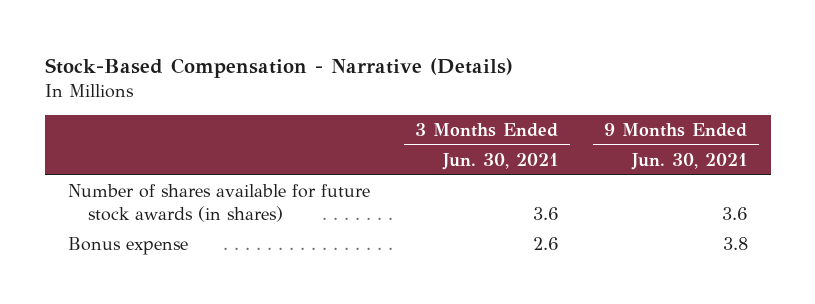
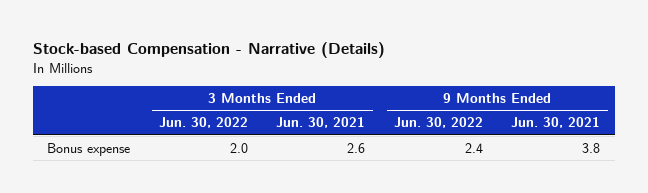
[44,57,513,78] Stock-Based Compensation - Narrative (Details) -> [33,42,386,59] Stock-based Compensation - Narrative (Details)
none -> [158,117,248,129] Jun. 30, 2022
none -> [393,117,483,129] Jun. 30, 2022
[67,184,370,223] Number of shares available for future stock awards (in shares) -> none

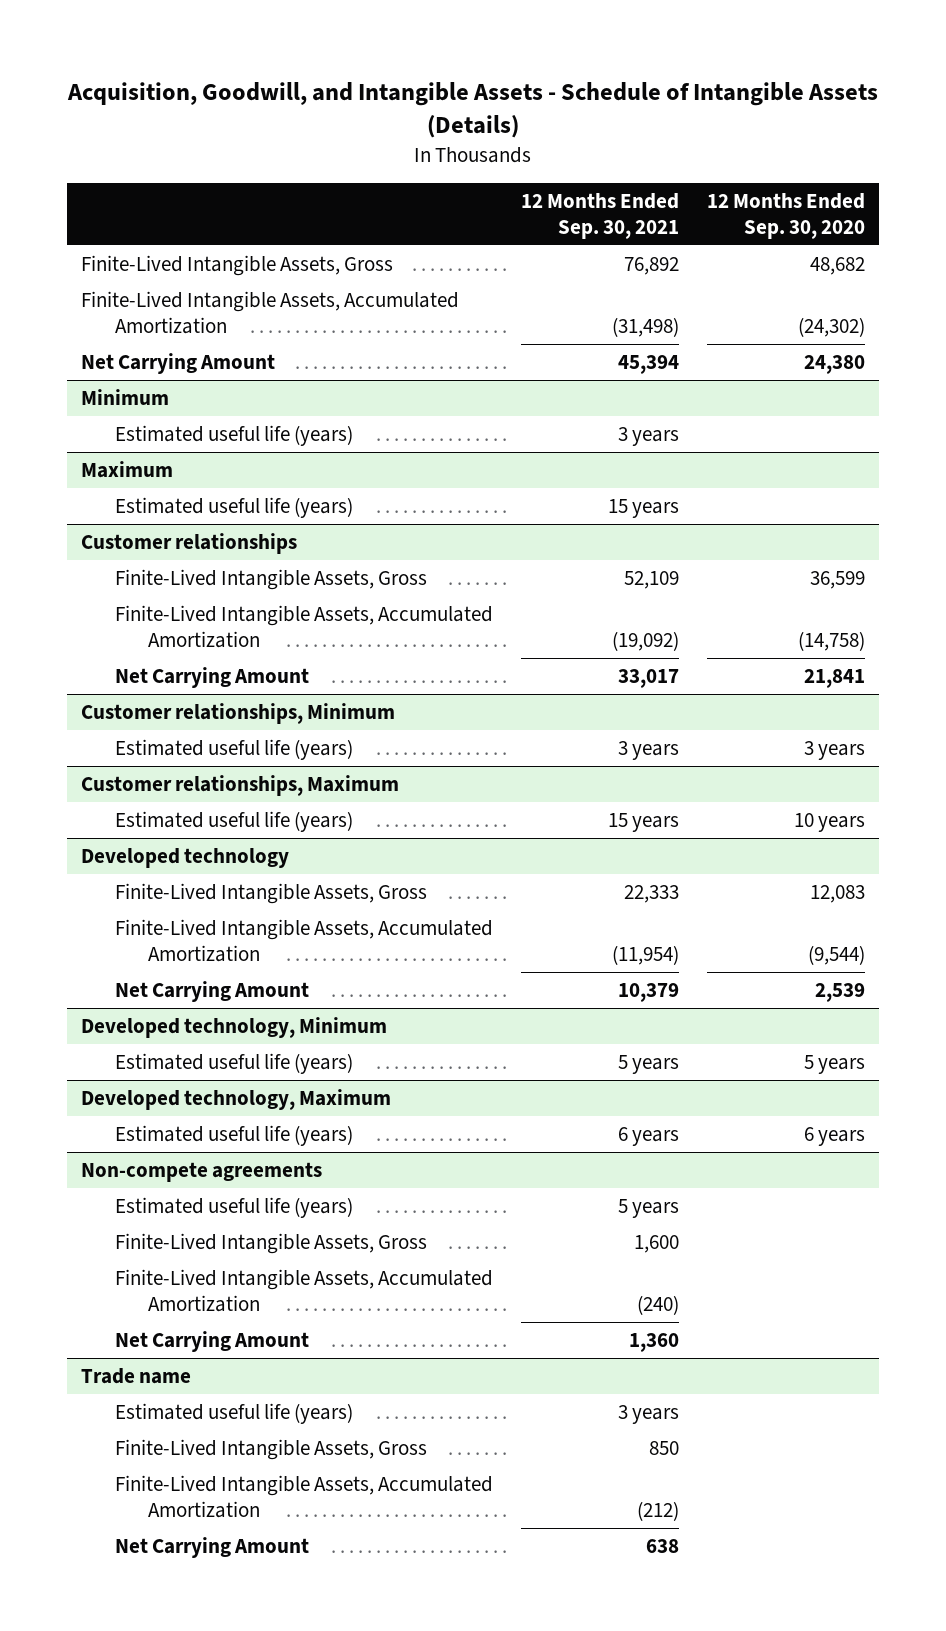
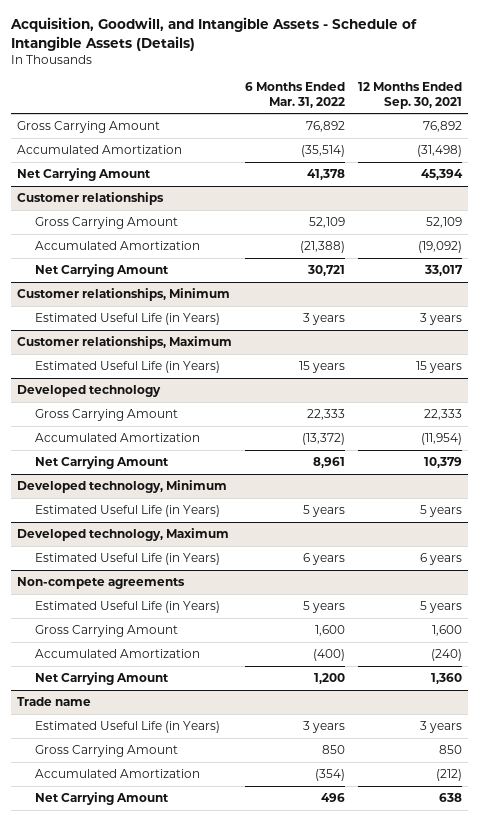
[706,192,865,239] 12 Months Ended Sep. 30, 2020 -> none
none -> [244,82,345,108] 6 Months Ended Mar. 31, 2022
[81,254,394,276] Finite-Lived Intangible Assets, Gross -> [17,120,161,133] Gross Carrying Amount
[81,290,460,335] Finite-Lived Intangible Assets, Accumulated Amortization -> [17,144,183,154] Accumulated Amortization
[81,388,170,405] Minimum -> none
[114,424,353,446] Estimated useful life (years) -> none
[81,460,174,478] Maximum -> none
[114,496,353,518] Estimated useful life (years) -> none
[114,568,427,590] Finite-Lived Intangible Assets, Gross -> [34,216,178,229] Gross Carrying Amount
[114,604,493,649] Finite-Lived Intangible Assets, Accumulated Amortization -> [34,240,200,250] Accumulated Amortization
[114,738,353,760] Estimated useful life (years) -> [34,312,220,325] Estimated Useful Life (in Years)
[114,810,353,832] Estimated useful life (years) -> [34,360,220,373] Estimated Useful Life (in Years)
[114,882,427,904] Finite-Lived Intangible Assets, Gross -> [34,408,178,421] Gross Carrying Amount
[114,918,493,963] Finite-Lived Intangible Assets, Accumulated Amortization -> [34,432,200,442] Accumulated Amortization
[114,1052,353,1074] Estimated useful life (years) -> [34,504,220,517] Estimated Useful Life (in Years)
[114,1124,353,1146] Estimated useful life (years) -> [34,552,220,565] Estimated Useful Life (in Years)
[114,1196,353,1218] Estimated useful life (years) -> [34,600,220,613] Estimated Useful Life (in Years)
[114,1232,427,1254] Finite-Lived Intangible Assets, Gross -> [34,624,178,637] Gross Carrying Amount
[114,1268,493,1313] Finite-Lived Intangible Assets, Accumulated Amortization -> [34,648,200,658] Accumulated Amortization
[114,1402,353,1424] Estimated useful life (years) -> [34,720,220,733] Estimated Useful Life (in Years)
[114,1438,427,1460] Finite-Lived Intangible Assets, Gross -> [34,744,178,757] Gross Carrying Amount
[114,1474,493,1519] Finite-Lived Intangible Assets, Accumulated Amortization -> [34,768,200,778] Accumulated Amortization

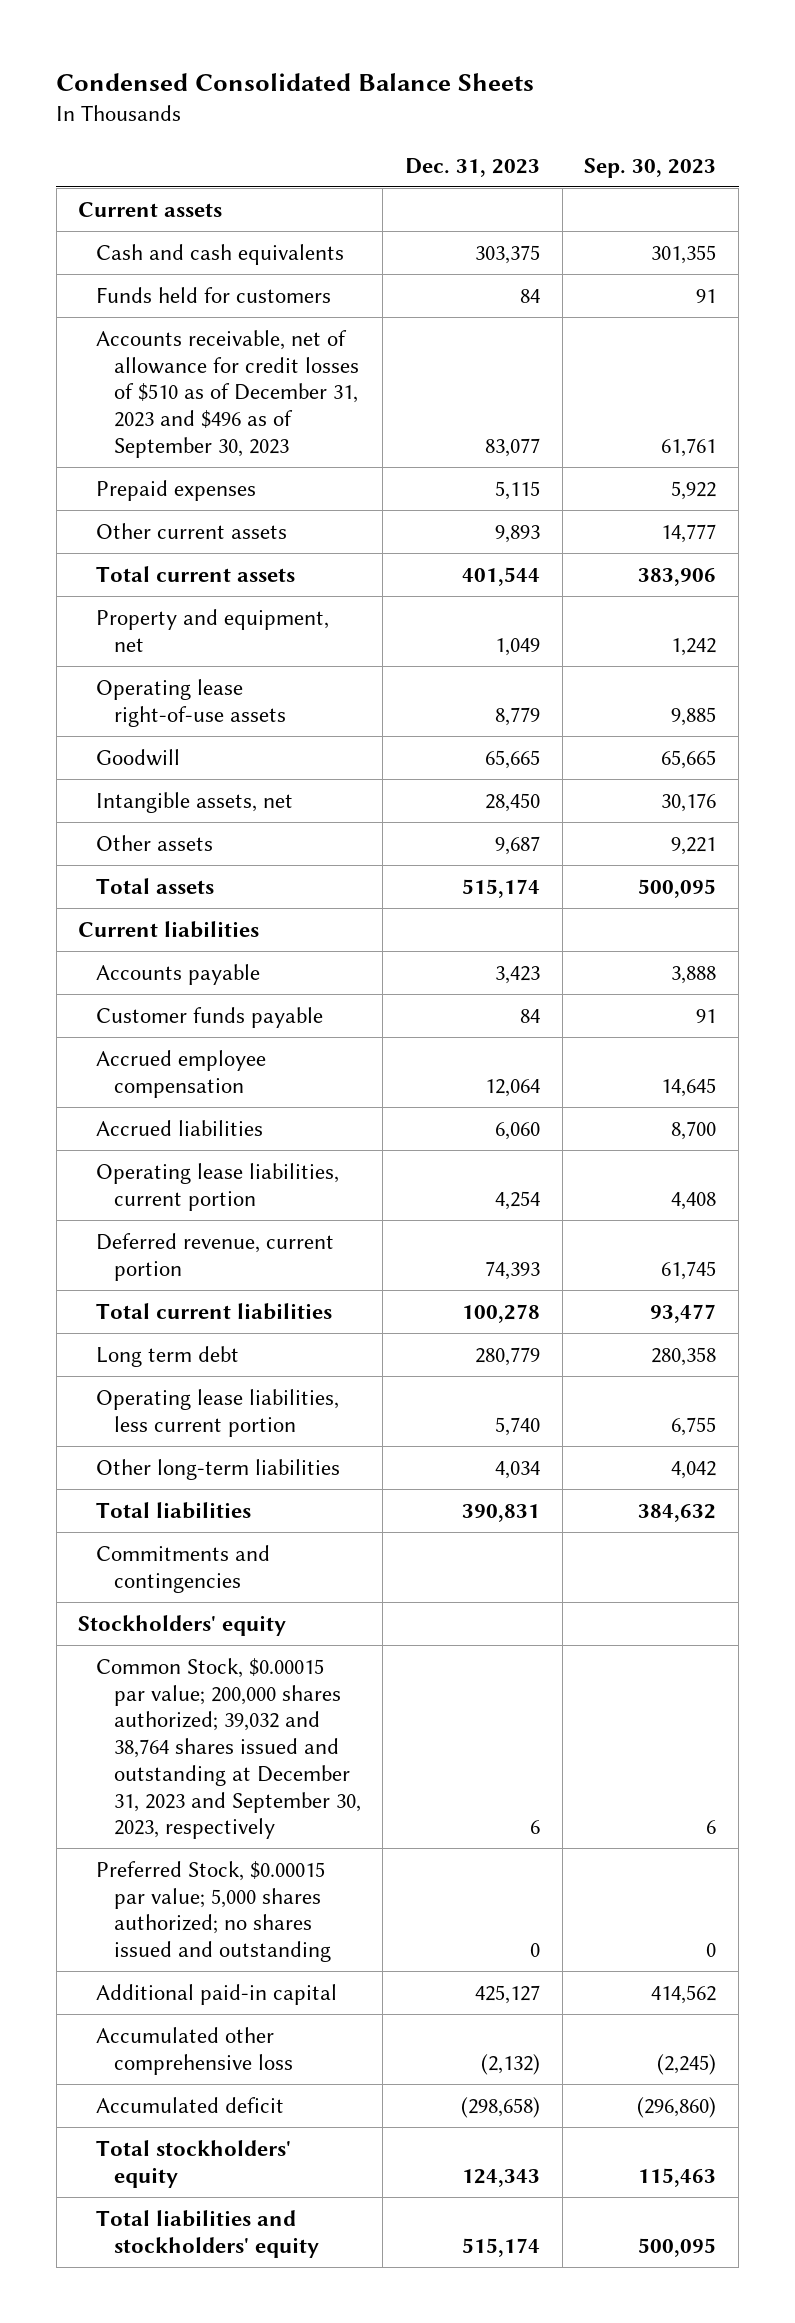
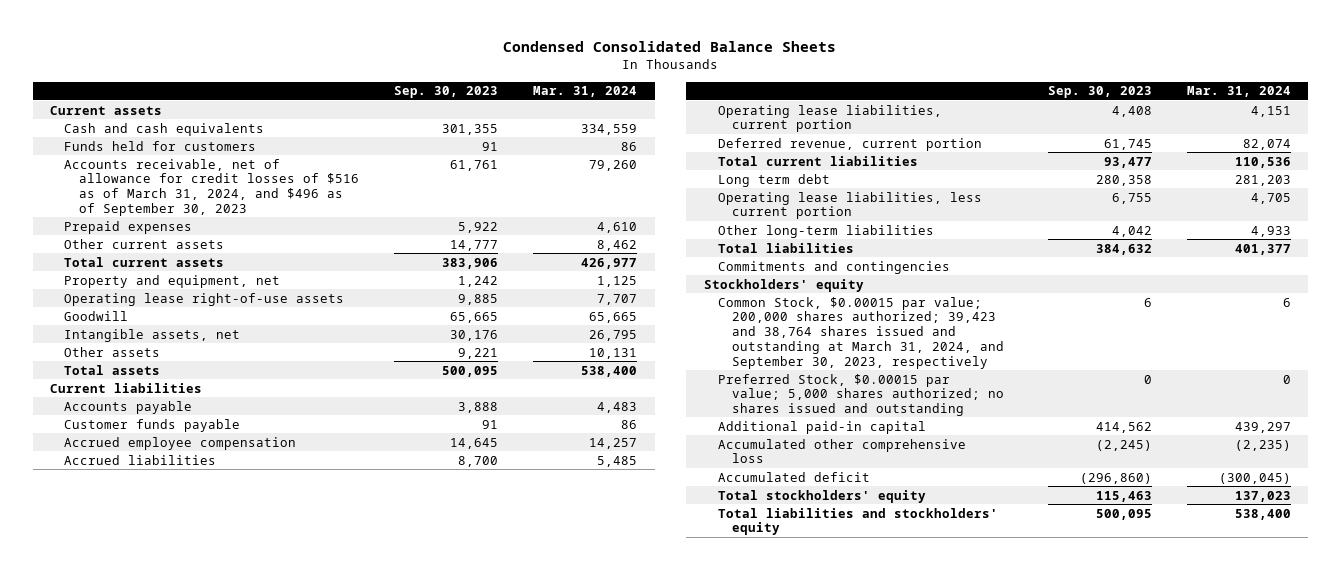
[405,157,541,177] Dec. 31, 2023 -> none
none -> [533,86,638,98] Mar. 31, 2024
[96,329,359,458] Accounts receivable, net of allowance for credit losses of $510 as of December 31, 2023 and $496 as of September 30, 2023 -> [64,158,359,216] Accounts receivable, net of allowance for credit losses of $516 as of March 31, 2024, and $496 as of September 30, 2023
[96,1657,361,1840] Common Stock, $0.00015 par value; 200,000 shares authorized; 39,032 and 38,764 shares issued and outstanding at December 31, 2023 and September 30, 2023, respectively -> [718,296,1005,369] Common Stock, $0.00015 par value; 200,000 shares authorized; 39,423 and 38,764 shares issued and outstanding at March 31, 2024, and September 30, 2023, respectively

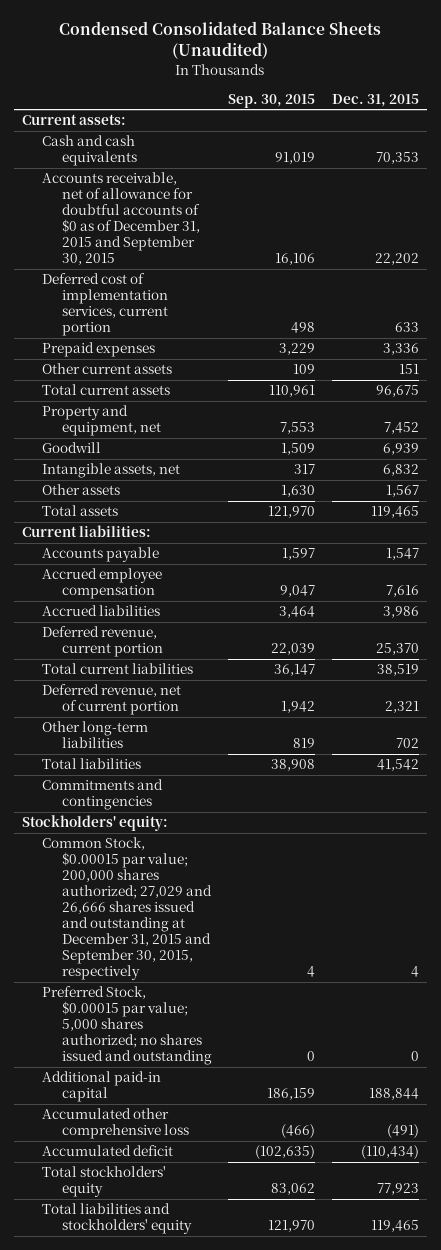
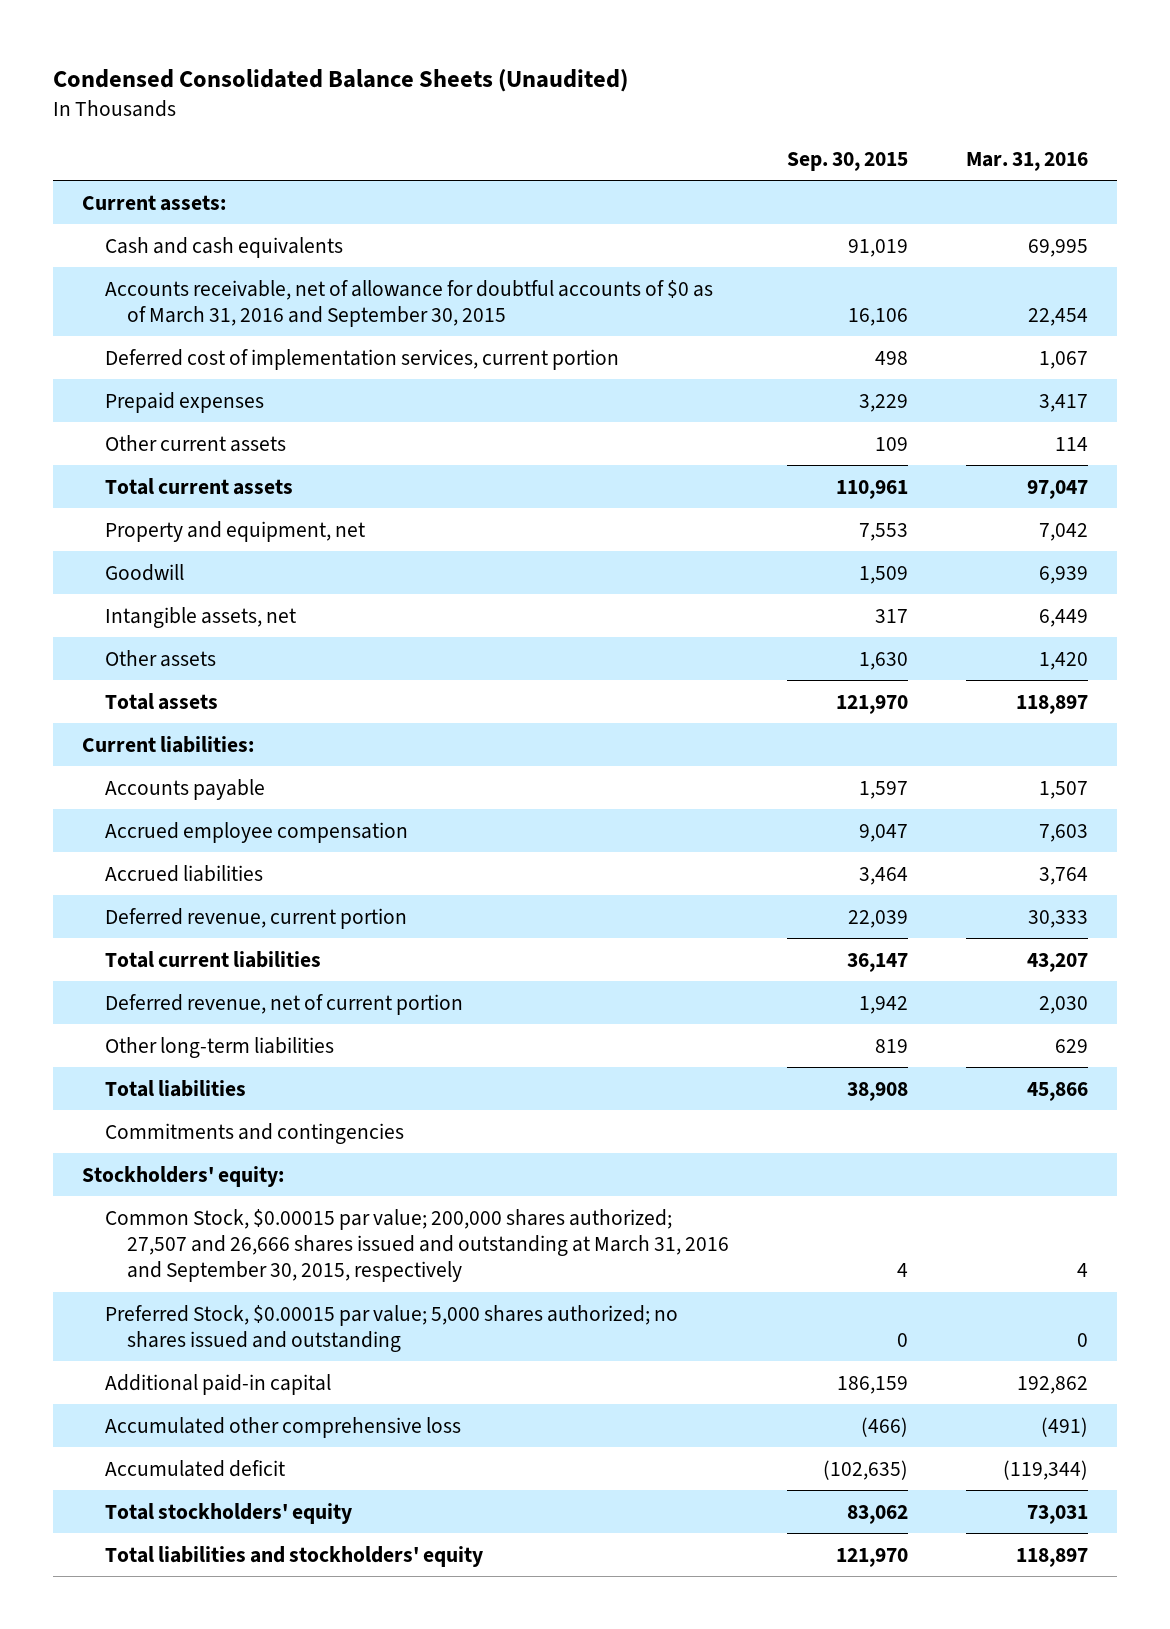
[331,93,419,107] Dec. 31, 2015 -> none
none -> [966,151,1089,171] Mar. 31, 2016
[41,172,200,266] Accounts receivable, net of allowance for doubtful accounts of $0 as of December 31, 2015 and September 30, 2015 -> [104,279,713,327] Accounts receivable, net of allowance for doubtful accounts of $0 as of March 31, 2016 and September 30, 2015
[41,837,212,981] Common Stock, $0.00015 par value; 200,000 shares authorized; 27,029 and 26,666 shares issued and outstanding at December 31, 2015 and September 30, 2015, respectively -> [104,1208,730,1282] Common Stock, $0.00015 par value; 200,000 shares authorized; 27,507 and 26,666 shares issued and outstanding at March 31, 2016 and September 30, 2015, respectively

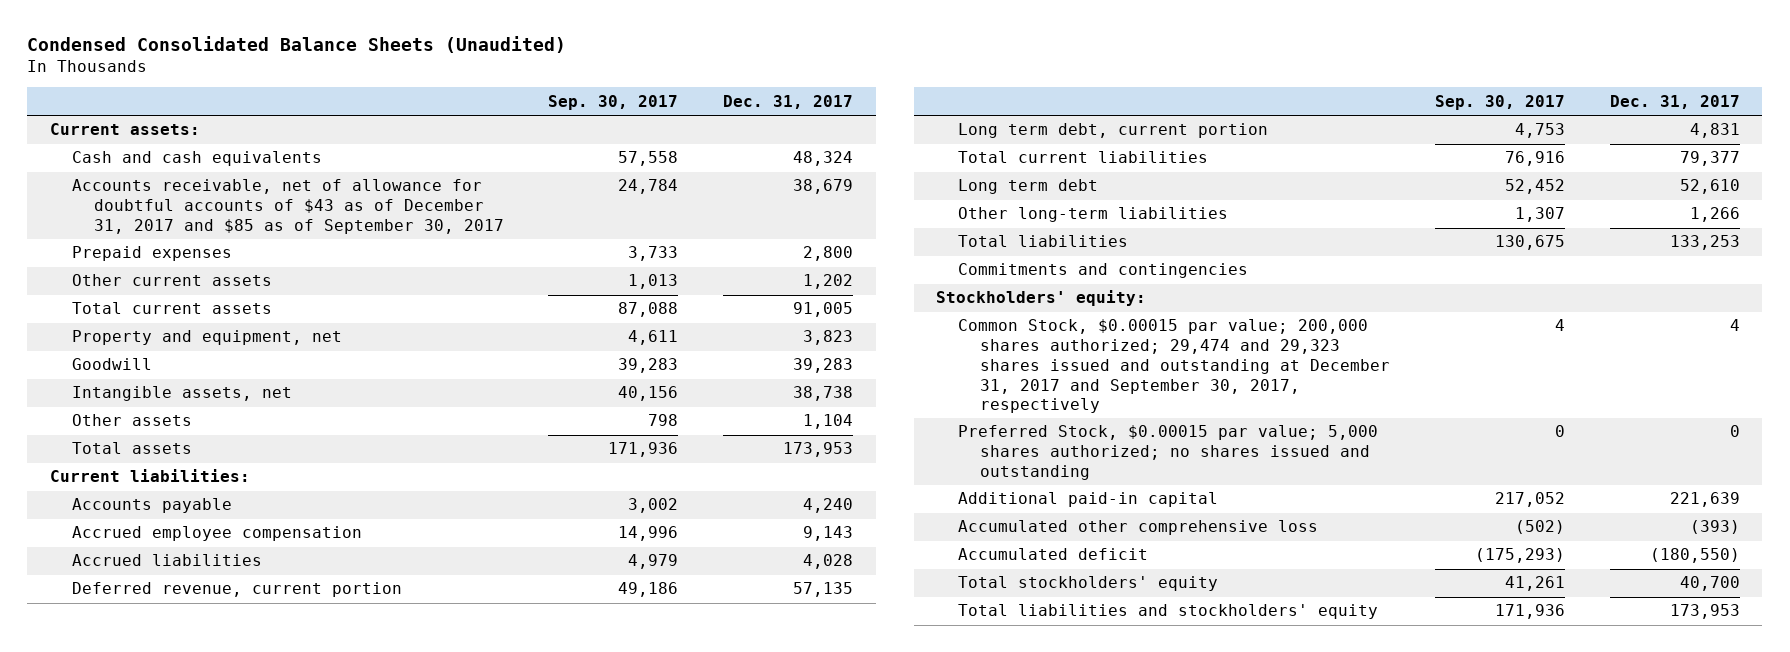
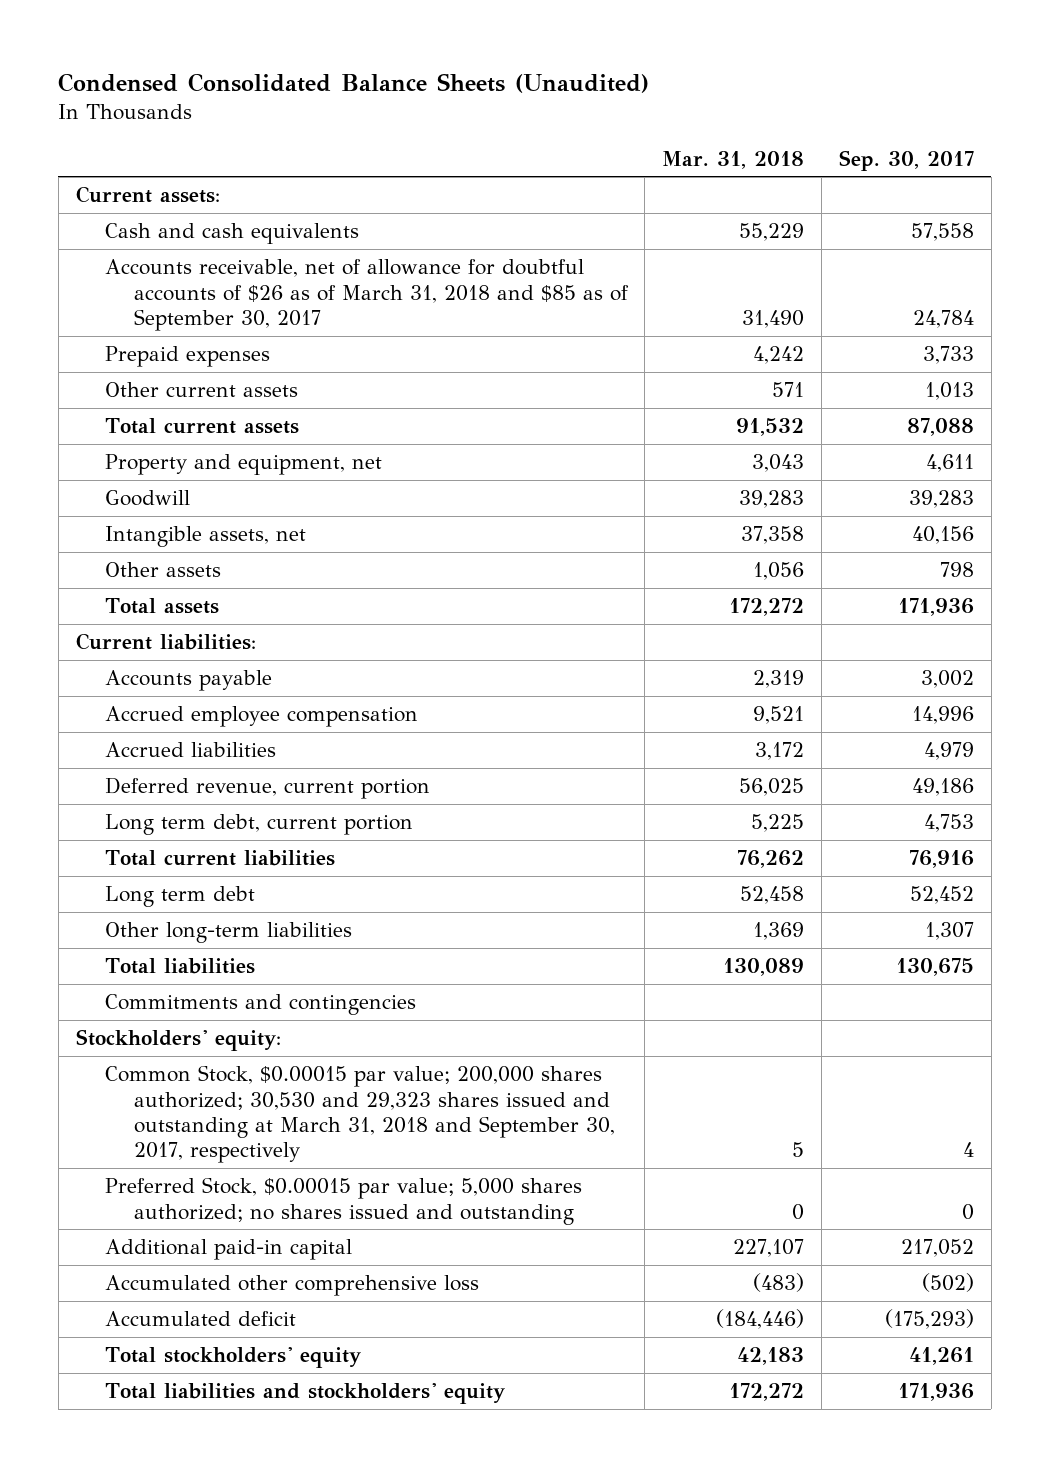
[723,94,854,109] Dec. 31, 2017 -> none
none -> [662,150,805,169] Mar. 31, 2018
[71,179,504,234] Accounts receivable, net of allowance for doubtful accounts of $43 as of December 31, 2017 and $85 as of September 30, 2017 -> [104,259,629,331] Accounts receivable, net of allowance for doubtful accounts of $26 as of March 31, 2018 and $85 as of September 30, 2017
[958,319,1391,414] Common Stock, $0.00015 par value; 200,000 shares authorized; 29,474 and 29,323 shares issued and outstanding at December 31, 2017 and September 30, 2017, respectively -> [104,1065,615,1163] Common Stock, $0.00015 par value; 200,000 shares authorized; 30,530 and 29,323 shares issued and outstanding at March 31, 2018 and September 30, 2017, respectively

